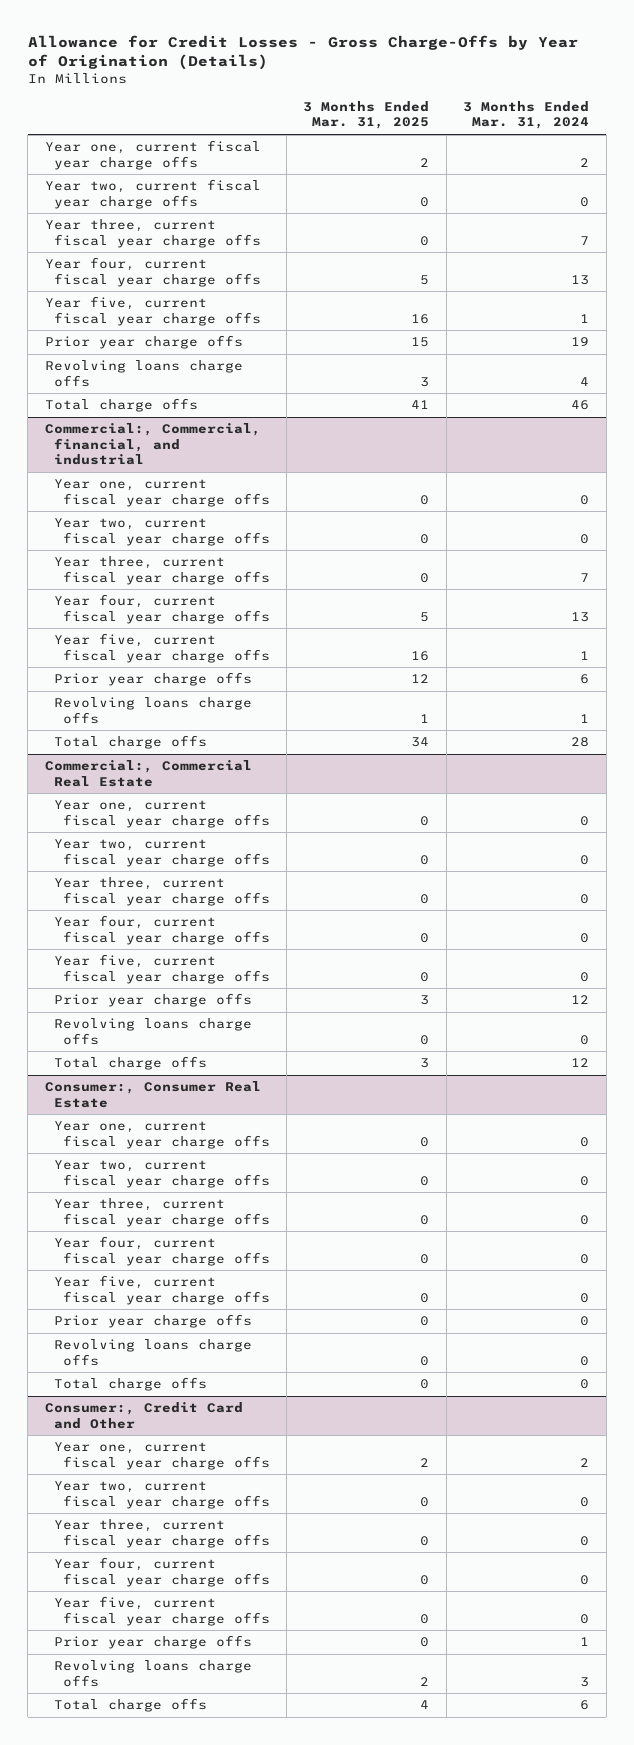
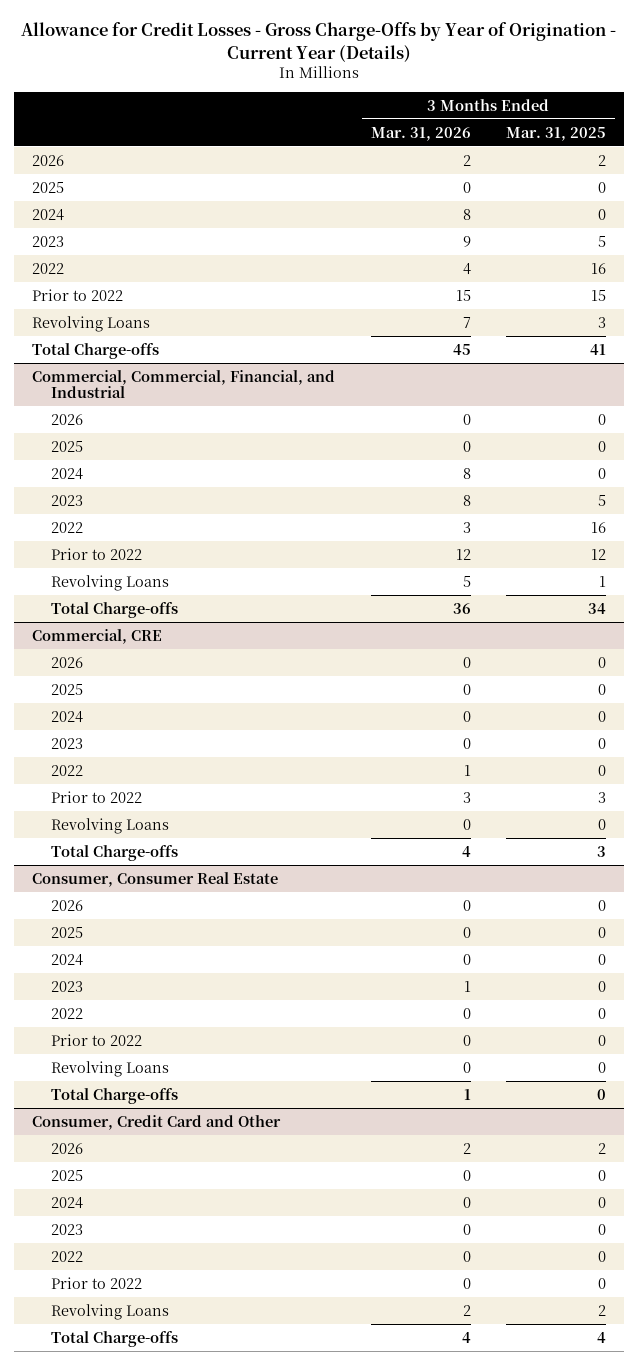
[27,34,578,70] Allowance for Credit Losses - Gross Charge-Offs by Year of Origination (Details) -> [21,22,617,62] Allowance for Credit Losses - Gross Charge-Offs by Year of Origination - Current Year (Details)
[463,100,590,130] 3 Months Ended Mar. 31, 2024 -> none
none -> [370,126,471,141] Mar. 31, 2026
[44,760,252,787] Commercial:, Commercial Real Estate -> none
[44,140,261,170] Year one, current fiscal year charge offs -> [31,154,64,166] 2026
[44,179,261,209] Year two, current fiscal year charge offs -> [31,181,64,193] 2025
[44,219,261,248] Year three, current fiscal year charge offs -> [31,208,64,221] 2024
[44,257,261,287] Year four, current fiscal year charge offs -> [31,235,64,247] 2023
[44,296,261,326] Year five, current fiscal year charge offs -> [31,262,64,274] 2022
[44,335,243,350] Prior year charge offs -> [31,288,123,301] Prior to 2022
[44,360,243,387] Revolving loans charge offs -> [31,315,150,332] Revolving Loans
[44,398,198,413] Total charge offs -> [31,342,159,359] Total Charge-offs
[44,423,261,466] Commercial:, Commercial, financial, and industrial -> [31,369,335,399] Commercial, Commercial, Financial, and Industrial
[53,479,270,507] Year one, current fiscal year charge offs -> [50,413,83,425] 2026
[53,518,270,546] Year two, current fiscal year charge offs -> [50,440,83,452] 2025
[53,556,270,585] Year three, current fiscal year charge offs -> [50,467,83,480] 2024
[53,594,270,624] Year four, current fiscal year charge offs -> [50,494,83,506] 2023
[53,633,270,663] Year five, current fiscal year charge offs -> [50,521,83,533] 2022
[53,672,252,687] Prior year charge offs -> [50,547,142,560] Prior to 2022
[53,697,252,724] Revolving loans charge offs -> [50,574,169,591] Revolving Loans
[53,735,207,750] Total charge offs -> [50,601,178,618] Total Charge-offs
none -> [31,628,162,644] Commercial, CRE
[53,800,270,828] Year one, current fiscal year charge offs -> [50,656,83,668] 2026
[53,839,270,867] Year two, current fiscal year charge offs -> [50,683,83,695] 2025
[53,877,270,906] Year three, current fiscal year charge offs -> [50,710,83,723] 2024
[53,915,270,945] Year four, current fiscal year charge offs -> [50,737,83,749] 2023
[53,954,270,984] Year five, current fiscal year charge offs -> [50,764,83,776] 2022
[53,993,252,1008] Prior year charge offs -> [50,790,142,803] Prior to 2022
[53,1018,252,1045] Revolving loans charge offs -> [50,817,169,834] Revolving Loans
[53,1056,207,1071] Total charge offs -> [50,844,178,861] Total Charge-offs
[44,1081,261,1108] Consumer:, Consumer Real Estate -> [31,871,278,887] Consumer, Consumer Real Estate
[53,1121,270,1149] Year one, current fiscal year charge offs -> [50,899,83,911] 2026
[53,1160,270,1188] Year two, current fiscal year charge offs -> [50,926,83,938] 2025
[53,1198,270,1227] Year three, current fiscal year charge offs -> [50,953,83,966] 2024
[53,1236,270,1266] Year four, current fiscal year charge offs -> [50,980,83,992] 2023
[53,1275,270,1305] Year five, current fiscal year charge offs -> [50,1007,83,1019] 2022
[53,1314,252,1329] Prior year charge offs -> [50,1033,142,1046] Prior to 2022
[53,1339,252,1366] Revolving loans charge offs -> [50,1060,169,1077] Revolving Loans
[53,1377,207,1392] Total charge offs -> [50,1087,178,1104] Total Charge-offs
[44,1402,243,1429] Consumer:, Credit Card and Other -> [31,1114,281,1130] Consumer, Credit Card and Other
[53,1442,270,1470] Year one, current fiscal year charge offs -> [50,1142,83,1154] 2026
[53,1481,270,1509] Year two, current fiscal year charge offs -> [50,1169,83,1181] 2025
[53,1519,270,1548] Year three, current fiscal year charge offs -> [50,1196,83,1209] 2024
[53,1557,270,1587] Year four, current fiscal year charge offs -> [50,1223,83,1235] 2023
[53,1596,270,1626] Year five, current fiscal year charge offs -> [50,1250,83,1262] 2022
[53,1635,252,1650] Prior year charge offs -> [50,1276,142,1289] Prior to 2022
[53,1660,252,1687] Revolving loans charge offs -> [50,1303,169,1320] Revolving Loans
[53,1698,207,1713] Total charge offs -> [50,1330,178,1347] Total Charge-offs

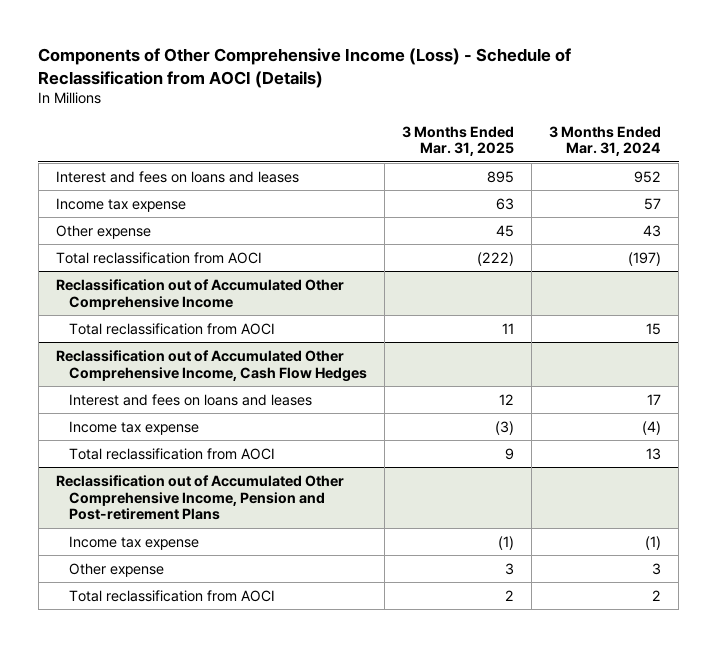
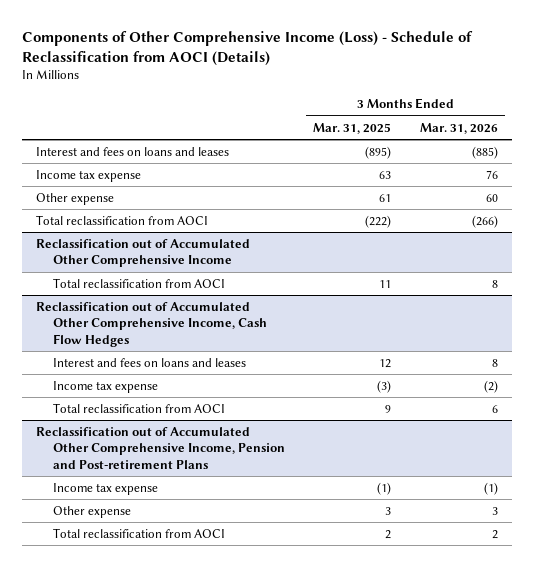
[549,125,662,157] 3 Months Ended Mar. 31, 2024 -> none
none -> [419,122,498,134] Mar. 31, 2026
[487,170,515,183] 895 -> [365,145,392,159] (895)
[496,224,515,237] 45 -> [379,193,392,202] 61

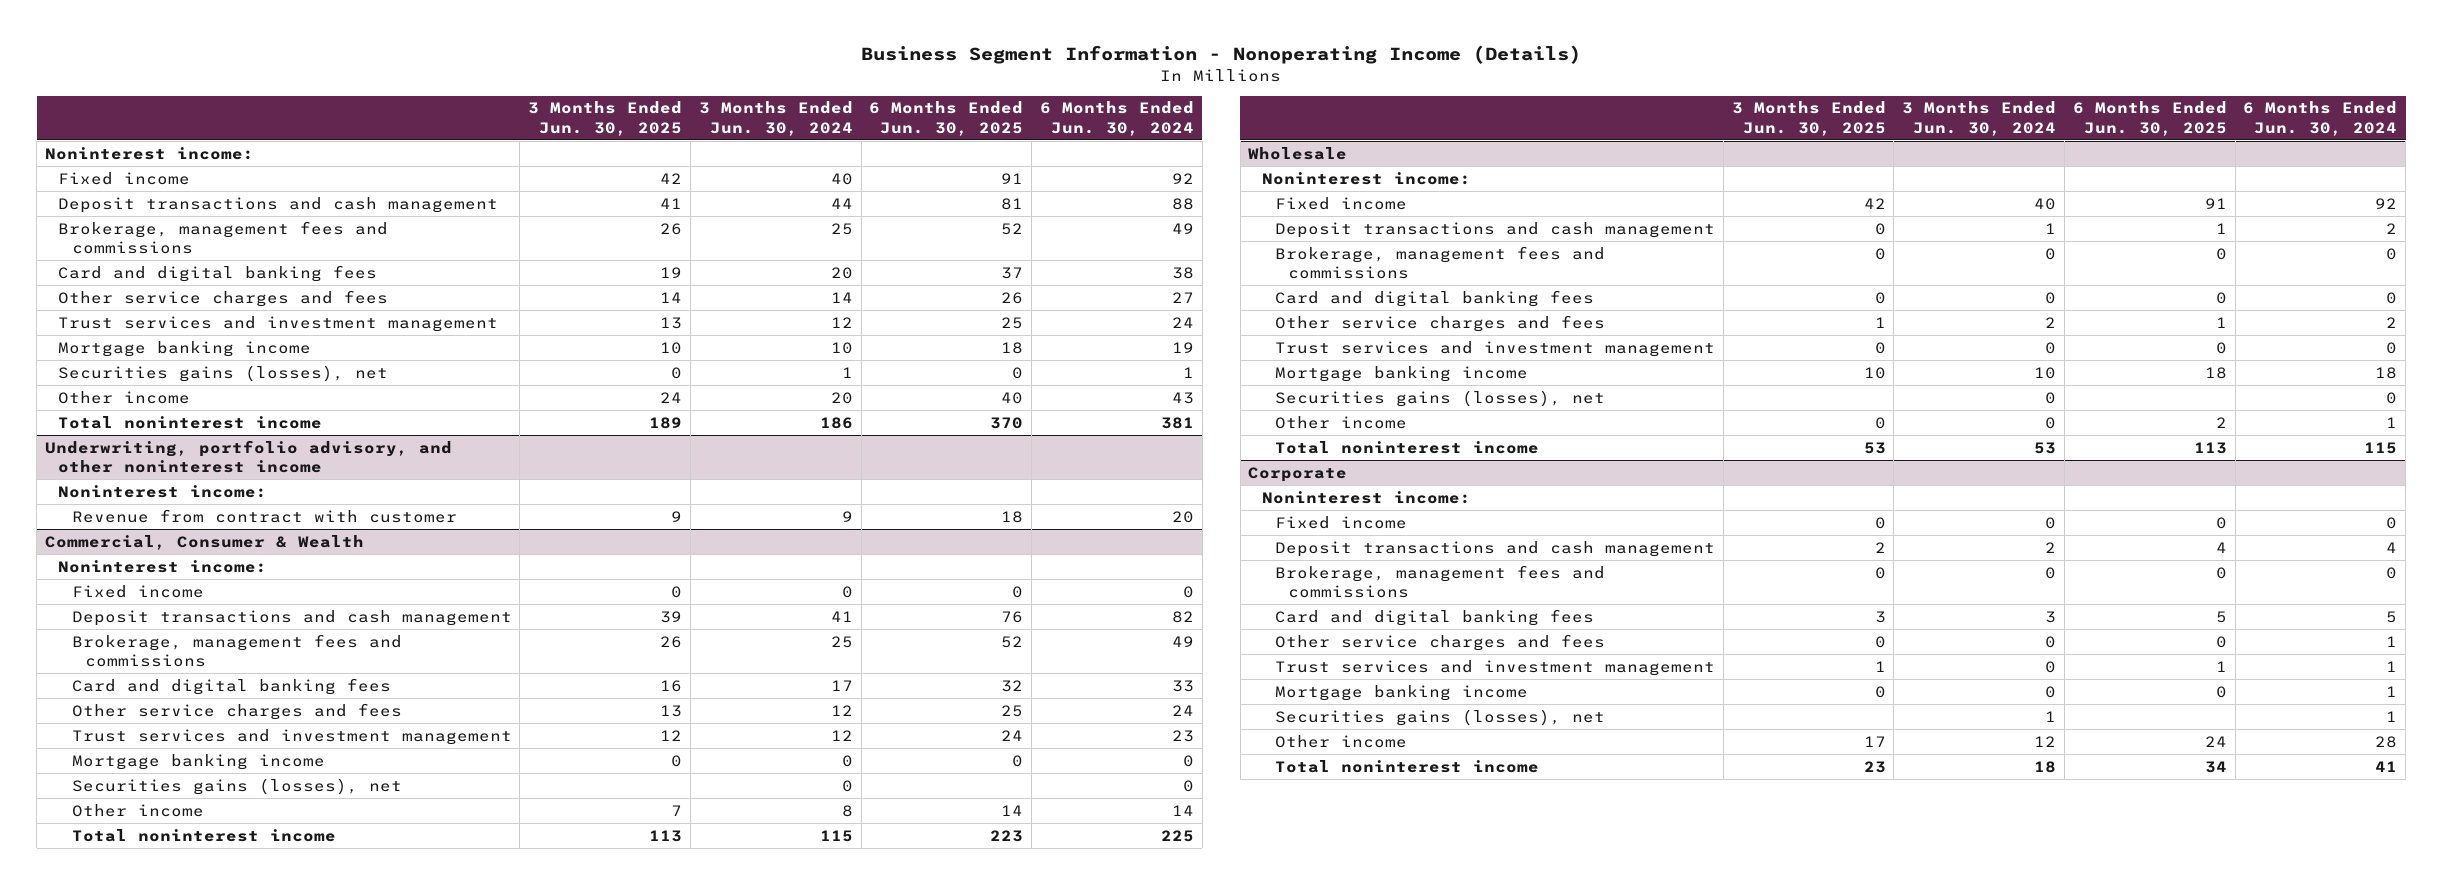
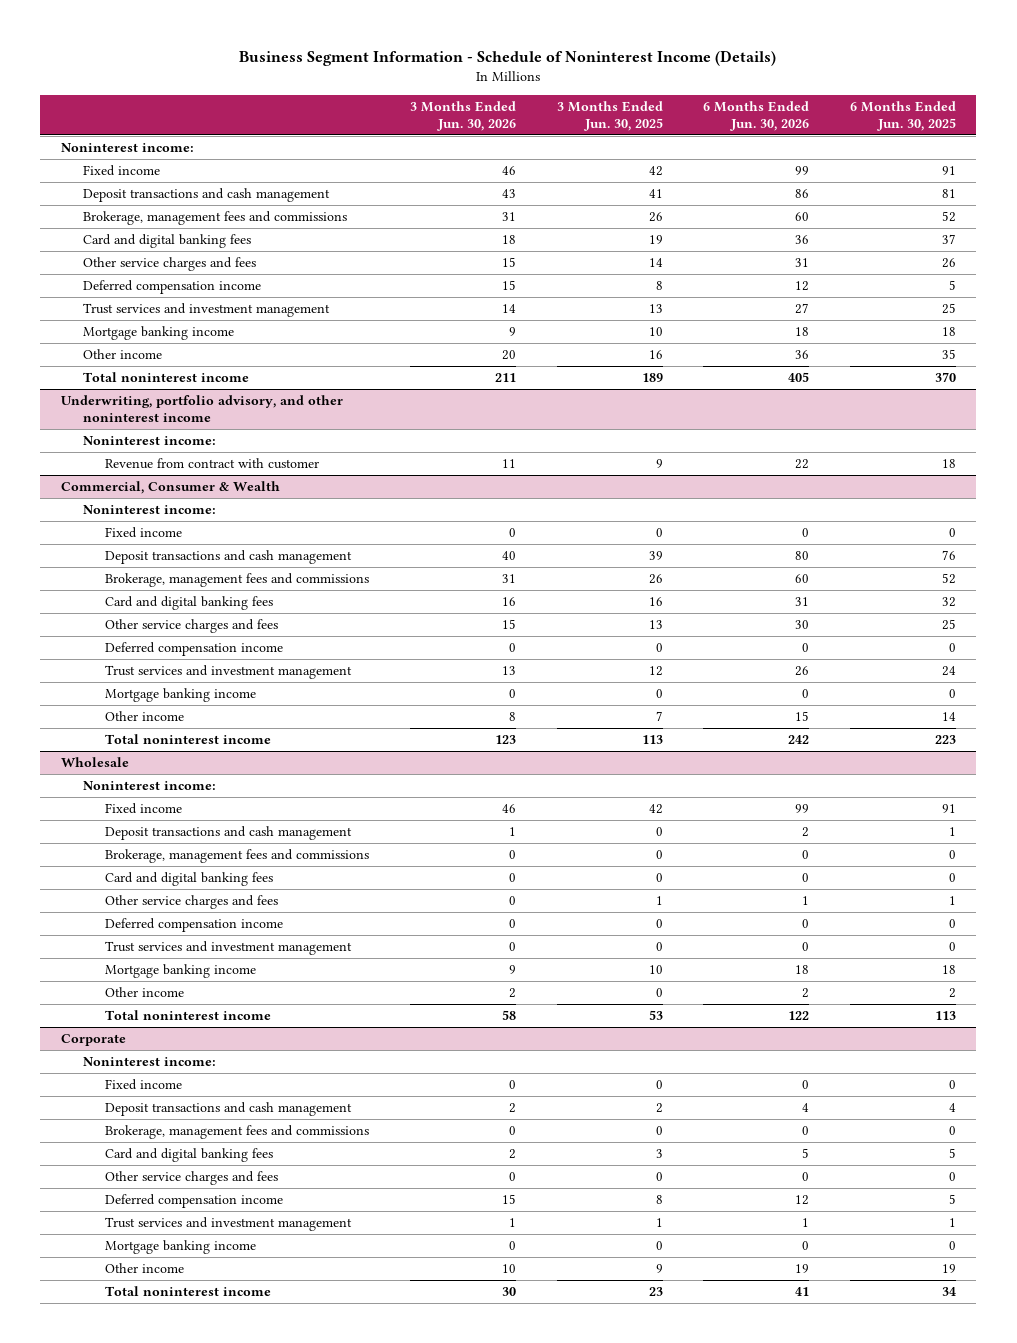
[861,45,1582,65] Business Segment Information - Nonoperating Income (Details) -> [239,49,777,66] Business Segment Information - Schedule of Noninterest Income (Details)
[698,101,853,136] 3 Months Ended Jun. 30, 2024 -> none
[1040,101,1195,136] 6 Months Ended Jun. 30, 2024 -> none
none -> [409,100,516,131] 3 Months Ended Jun. 30, 2026
none -> [703,100,810,131] 6 Months Ended Jun. 30, 2026
none -> [82,280,261,295] Deferred compensation income
[58,364,389,382] Securities gains (losses), net -> none
[660,391,683,403] 24 -> [648,350,663,360] 16
[1001,391,1024,404] 40 -> [942,349,957,360] 35
none -> [105,642,284,657] Deferred compensation income
[71,777,402,795] Securities gains (losses), net -> none
none -> [105,918,284,933] Deferred compensation income
[1274,389,1605,407] Securities gains (losses), net -> none
none -> [105,1194,284,1209] Deferred compensation income
[1274,708,1605,726] Securities gains (losses), net -> none
[1863,735,1886,747] 17 -> [655,1264,663,1274] 9
[2204,735,2227,747] 24 -> [942,1264,957,1274] 19

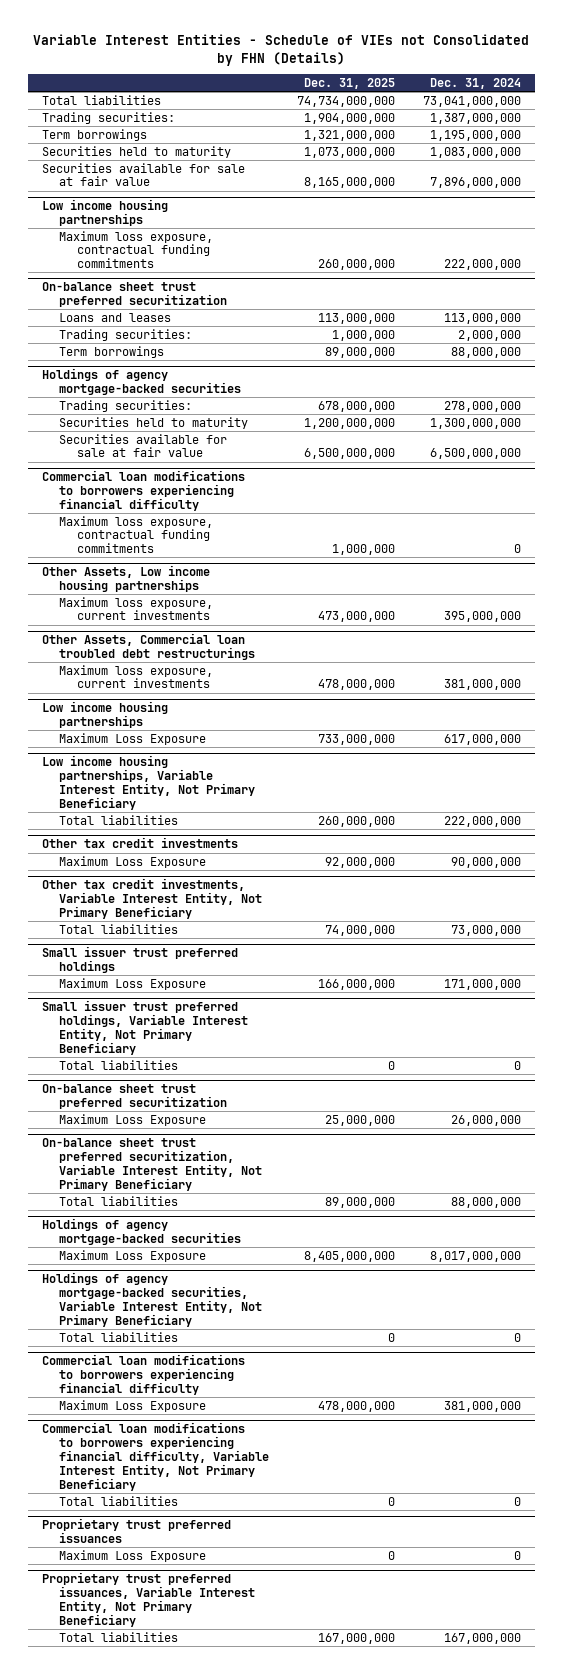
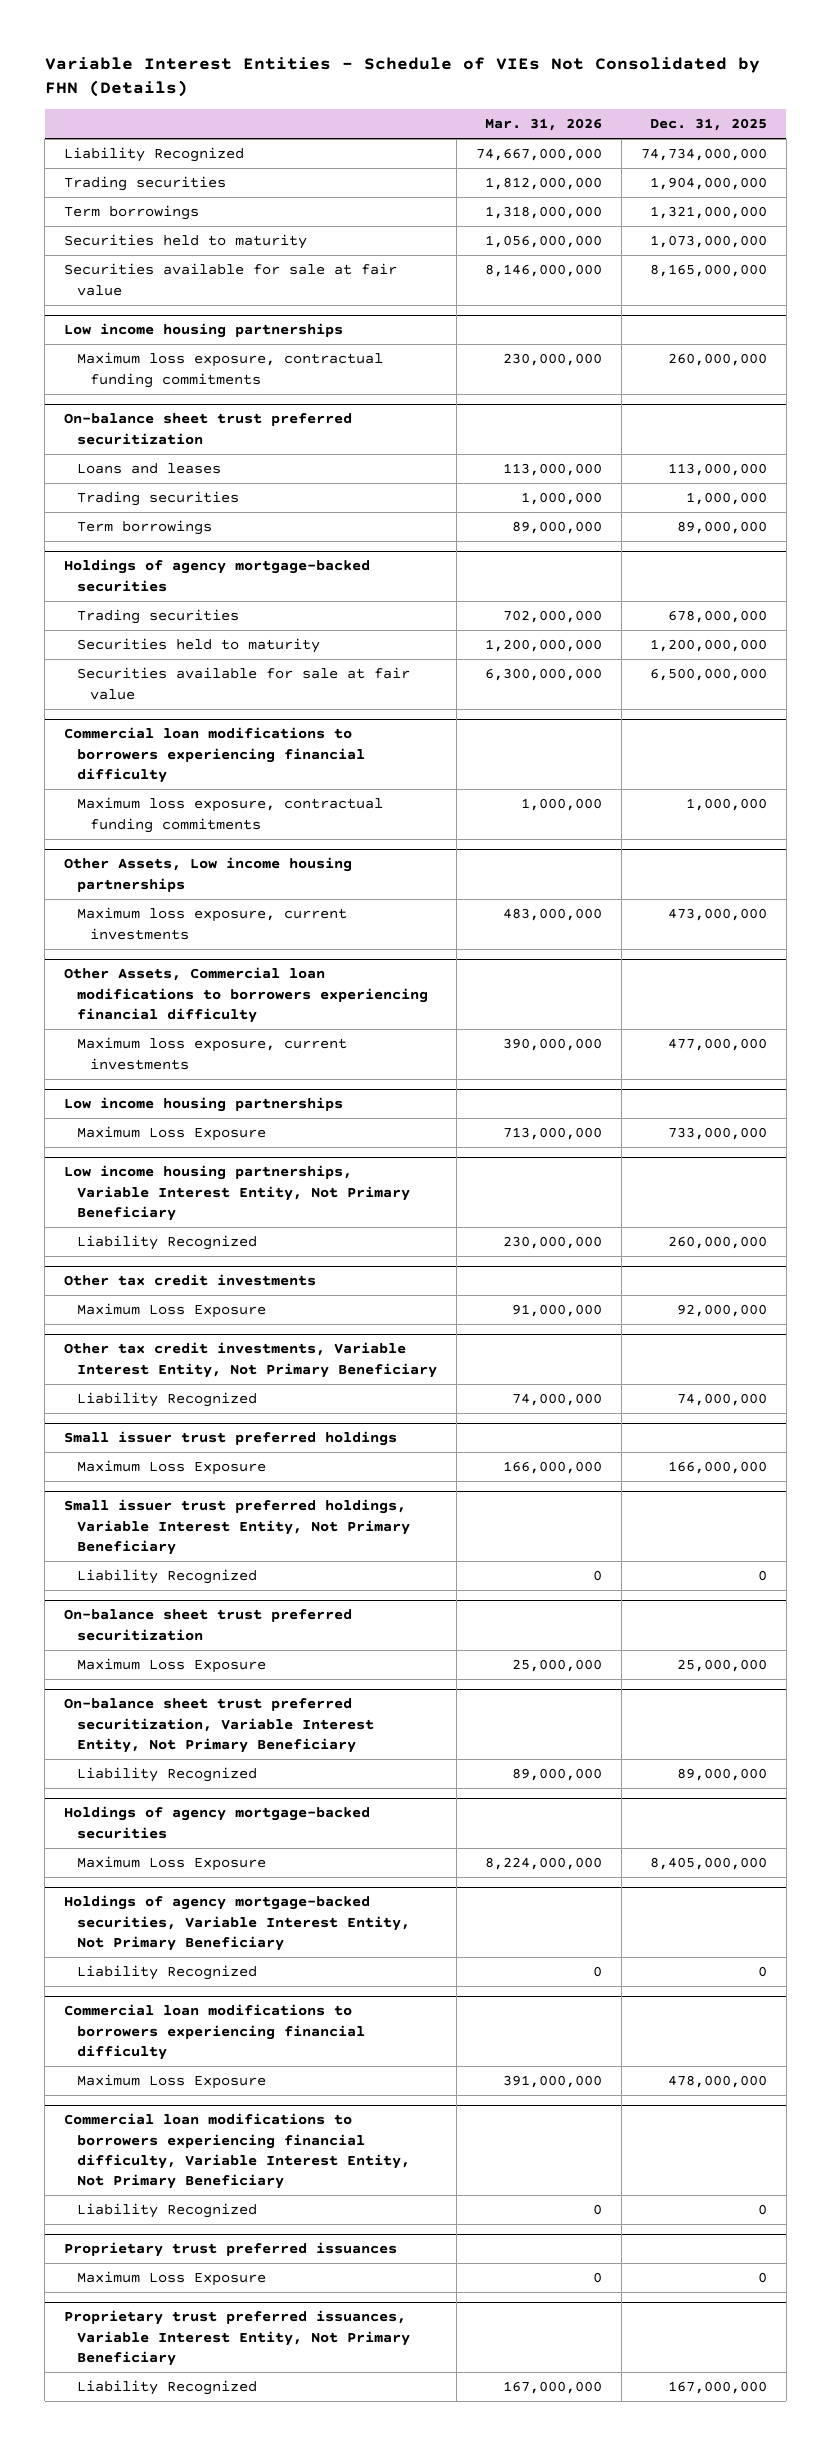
[33,34,530,67] Variable Interest Entities - Schedule of VIEs not Consolidated by FHN (Details) -> [44,56,760,98] Variable Interest Entities - Schedule of VIEs Not Consolidated by FHN (Details)
[429,77,521,89] Dec. 31, 2024 -> none
none -> [484,118,602,132] Mar. 31, 2026
[41,94,161,105] Total liabilities -> [64,147,245,163] Liability Recognized
[41,111,175,124] Trading securities: -> [64,176,227,192] Trading securities
[59,328,193,341] Trading securities: -> [76,491,239,507] Trading securities
[59,399,193,412] Trading securities: -> [76,609,239,625] Trading securities
[41,633,256,661] Other Assets, Commercial loan troubled debt restructurings -> none
none -> [64,967,428,1023] Other Assets, Commercial loan modifications to borrowers experiencing financial difficulty
[317,679,395,691] 478,000,000 -> [667,1038,767,1052] 477,000,000
[59,814,179,825] Total liabilities -> [76,1235,257,1251] Liability Recognized
[59,923,179,934] Total liabilities -> [76,1392,257,1408] Liability Recognized
[59,1059,179,1070] Total liabilities -> [76,1569,257,1585] Liability Recognized
[59,1195,179,1206] Total liabilities -> [76,1767,257,1783] Liability Recognized
[59,1331,179,1342] Total liabilities -> [76,1965,257,1981] Liability Recognized
[59,1495,179,1506] Total liabilities -> [76,2203,257,2219] Liability Recognized
[59,1631,179,1642] Total liabilities -> [76,2380,257,2396] Liability Recognized

